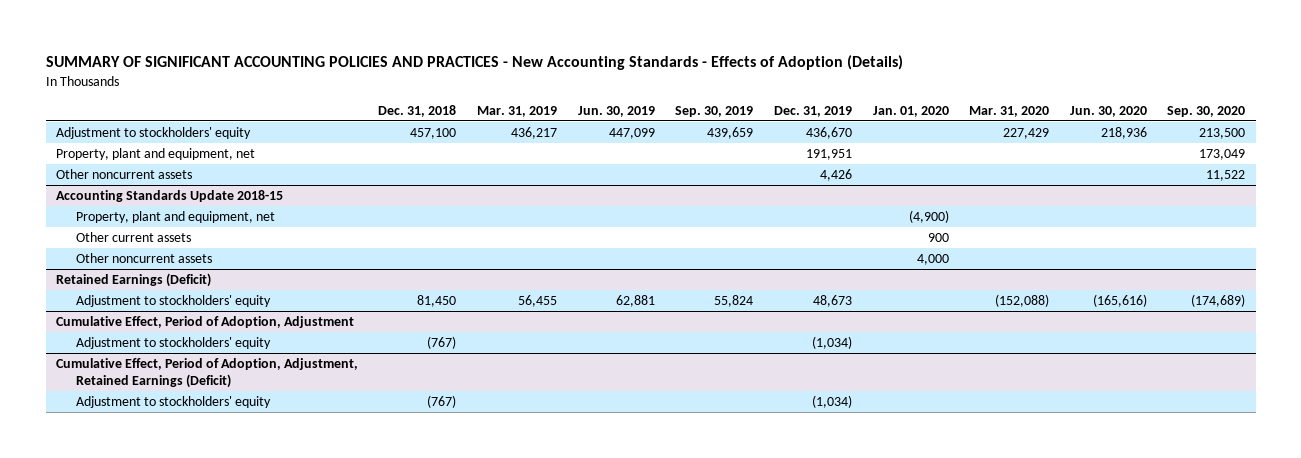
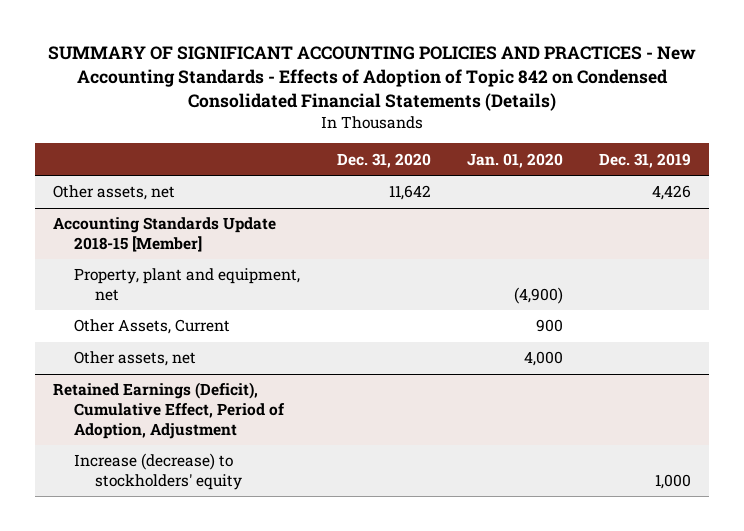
[45,54,903,70] SUMMARY OF SIGNIFICANT ACCOUNTING POLICIES AND PRACTICES - New Accounting Standards - Effects of Adoption (Details) -> [48,46,697,112] SUMMARY OF SIGNIFICANT ACCOUNTING POLICIES AND PRACTICES - New Accounting Standards - Effects of Adoption of Topic 842 on Condensed Consolidated Financial Statements (Details)
[378,104,457,117] Dec. 31, 2018 -> none
[477,105,558,117] Mar. 31, 2019 -> none
[577,105,655,117] Jun. 30, 2019 -> none
[675,105,754,117] Sep. 30, 2019 -> none
[969,105,1050,117] Mar. 31, 2020 -> none
[1069,105,1147,117] Jun. 30, 2020 -> none
[1167,105,1246,117] Sep. 30, 2020 -> none
none -> [336,152,431,168] Dec. 31, 2020
[55,127,251,140] Adjustment to stockholders' equity -> none
[55,148,255,161] Property, plant and equipment, net -> none
[55,169,192,180] Other noncurrent assets -> [53,185,176,201] Other assets, net
[55,190,283,203] Accounting Standards Update 2018-15 -> [53,217,277,253] Accounting Standards Update 2018-15 [Member]
[55,273,211,288] Retained Earnings (Deficit) -> none
[75,295,271,308] Adjustment to stockholders' equity -> none
[55,316,354,329] Cumulative Effect, Period of Adoption, Adjustment -> none
[75,337,271,350] Adjustment to stockholders' equity -> none
[75,232,191,243] Other current assets -> [74,319,231,335] Other Assets, Current
[75,253,212,264] Other noncurrent assets -> [74,351,197,367] Other assets, net
[55,358,358,389] Cumulative Effect, Period of Adoption, Adjustment, Retained Earnings (Deficit) -> [53,382,286,439] Retained Earnings (Deficit), Cumulative Effect, Period of Adoption, Adjustment
[75,396,271,409] Adjustment to stockholders' equity -> [74,453,243,491] Increase (decrease) to stockholders' equity
[811,395,852,409] (1,034) -> [654,474,691,490] 1,000

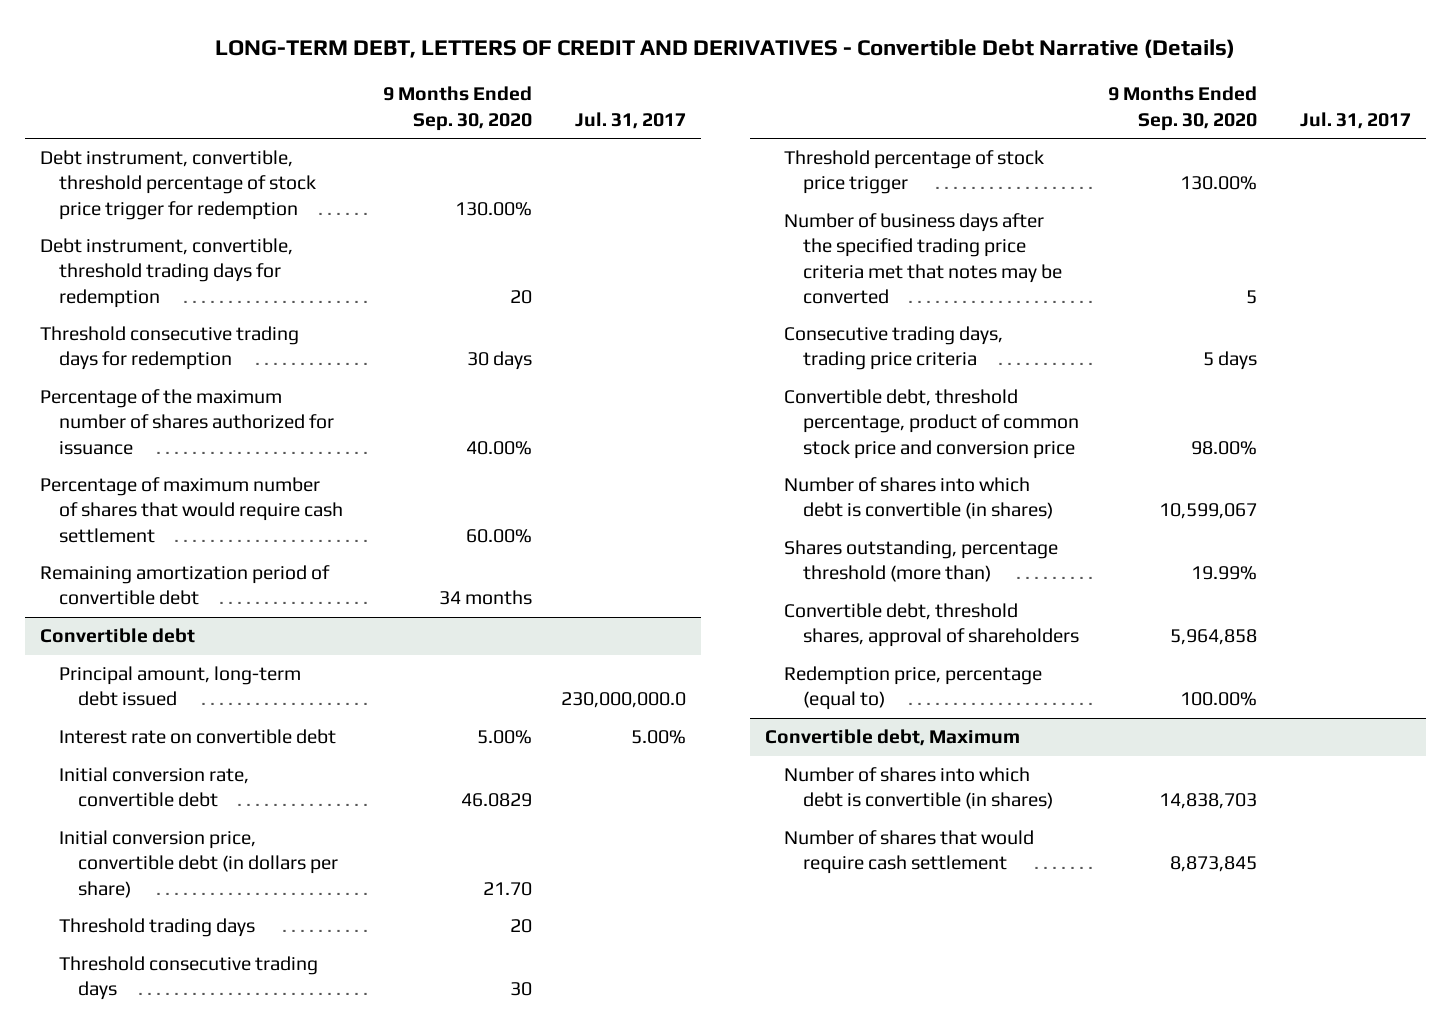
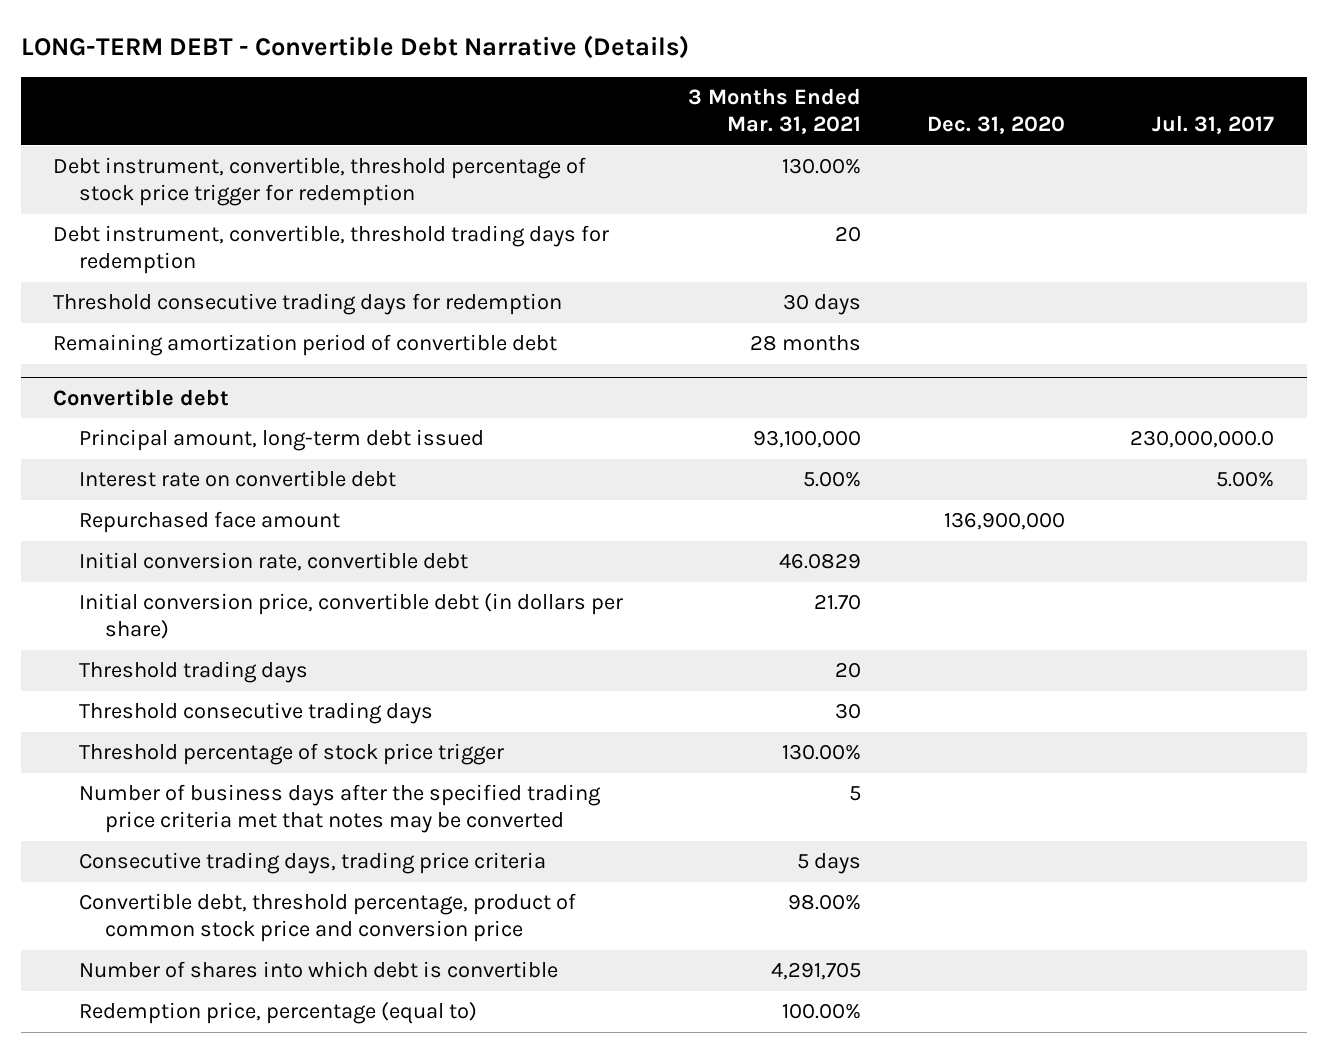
[215,39,1236,59] LONG-TERM DEBT, LETTERS OF CREDIT AND DERIVATIVES - Convertible Debt Narrative (Details) -> [20,34,689,59] LONG-TERM DEBT - Convertible Debt Narrative (Details)
[382,86,532,131] 9 Months Ended Sep. 30, 2020 -> none
none -> [688,88,862,135] 3 Months Ended Mar. 31, 2021
none -> [926,116,1065,135] Dec. 31, 2020
[39,389,334,455] Percentage of the maximum number of shares authorized for issuance -> none
[39,477,343,543] Percentage of maximum number of shares that would require cash settlement -> none
none -> [79,511,341,534] Repurchased face amount
[783,540,1058,583] Shares outstanding, percentage threshold (more than) -> none
[783,603,1079,648] Convertible debt, threshold shares, approval of shareholders -> none
[783,477,1053,520] Number of shares into which debt is convertible (in shares) -> [79,961,559,979] Number of shares into which debt is convertible
[764,729,1020,747] Convertible debt, Maximum -> none
[783,767,1053,810] Number of shares into which debt is convertible (in shares) -> none
[783,830,1034,875] Number of shares that would require cash settlement -> none

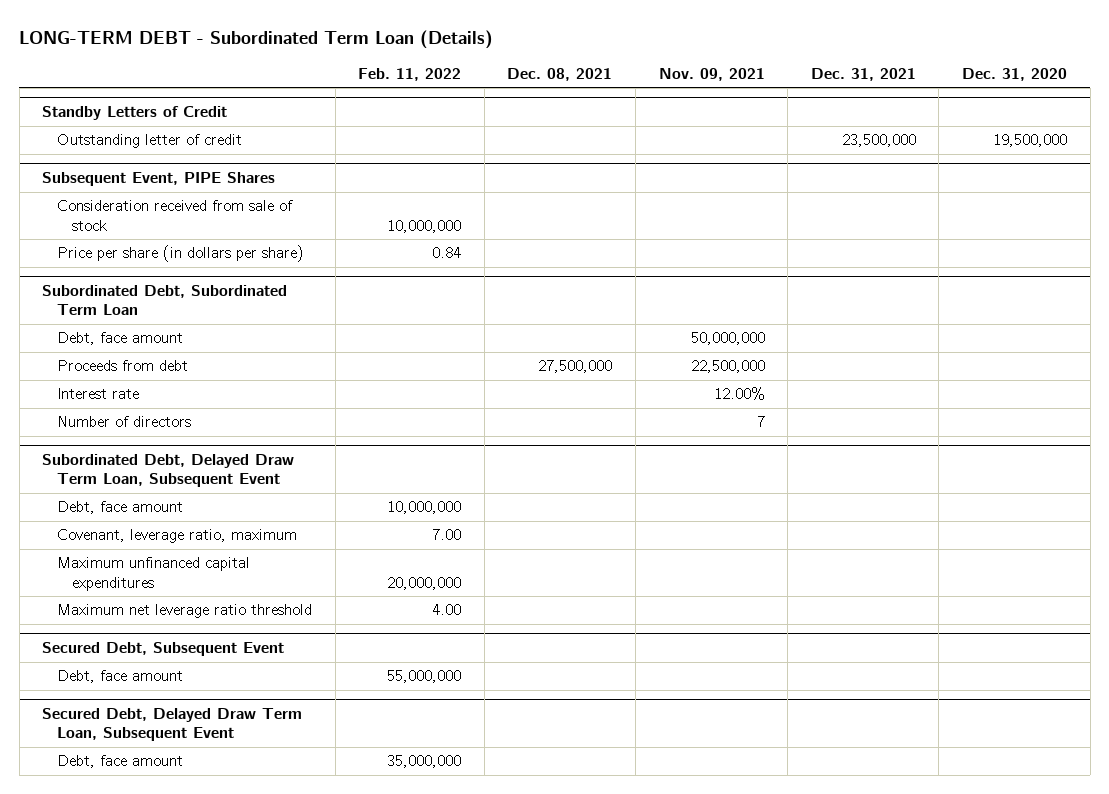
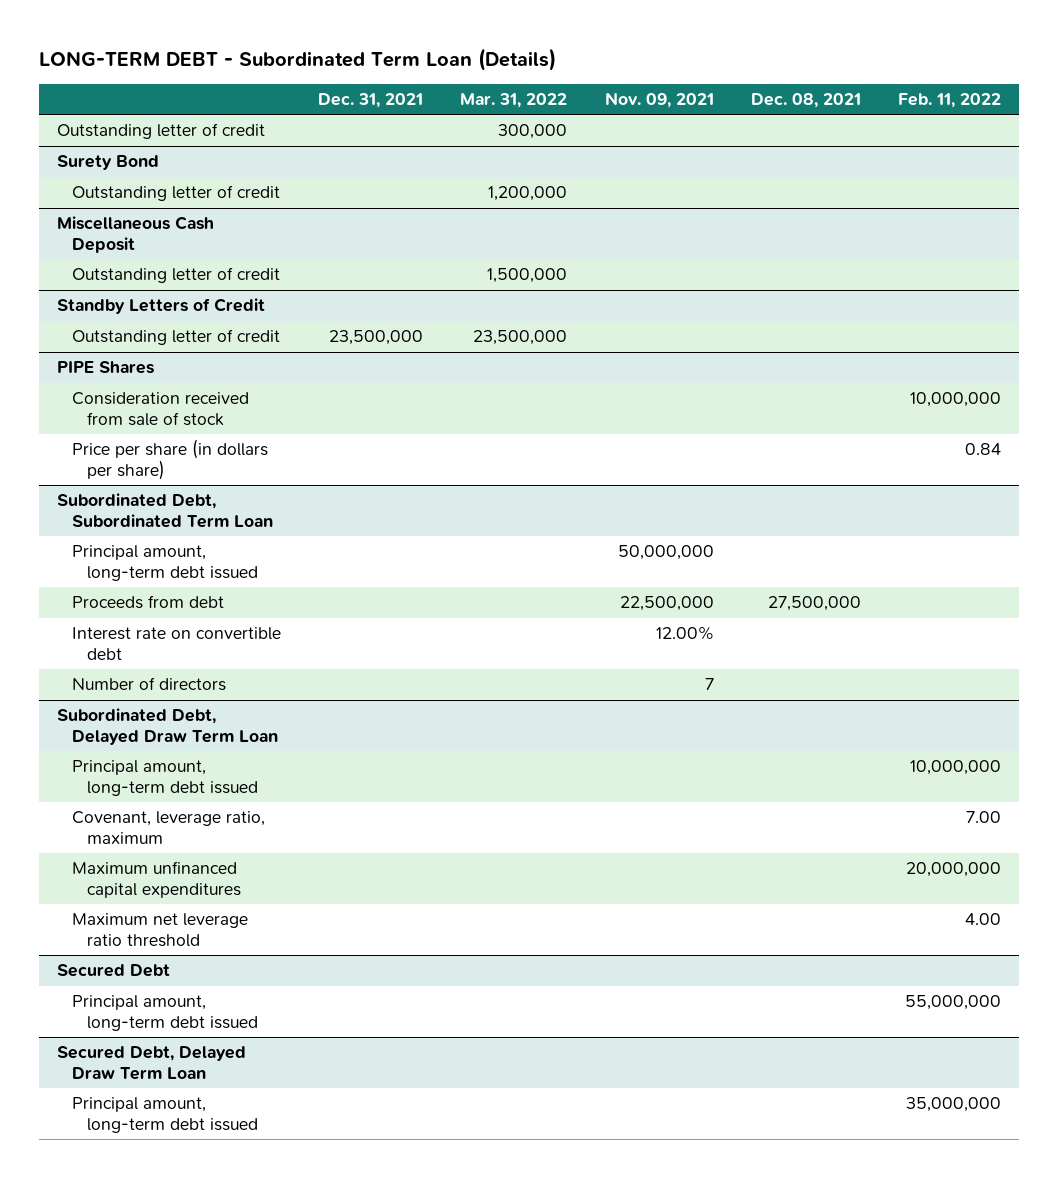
[961,67,1067,81] Dec. 31, 2020 -> none
none -> [460,92,568,108] Mar. 31, 2022
none -> [57,123,266,140] Outstanding letter of credit
none -> [57,155,160,171] Surety Bond
none -> [72,185,281,202] Outstanding letter of credit
none -> [57,216,215,253] Miscellaneous Cash Deposit
none -> [72,267,281,284] Outstanding letter of credit
[42,172,276,187] Subsequent Event, PIPE Shares -> [57,361,155,375] PIPE Shares
[57,332,184,346] Debt, face amount -> [72,545,259,581] Principal amount, long-term debt issued
[57,388,140,400] Interest rate -> [72,627,282,660] Interest rate on convertible debt
[42,454,295,488] Subordinated Debt, Delayed Draw Term Loan, Subsequent Event -> [57,708,279,745] Subordinated Debt, Delayed Draw Term Loan
[57,501,184,515] Debt, face amount -> [72,760,259,796] Principal amount, long-term debt issued
[42,642,285,657] Secured Debt, Subsequent Event -> [57,964,171,978] Secured Debt
[57,670,184,684] Debt, face amount -> [72,995,259,1031] Principal amount, long-term debt issued
[42,708,303,742] Secured Debt, Delayed Draw Term Loan, Subsequent Event -> [57,1046,247,1080] Secured Debt, Delayed Draw Term Loan
[57,755,184,769] Debt, face amount -> [72,1097,259,1133] Principal amount, long-term debt issued

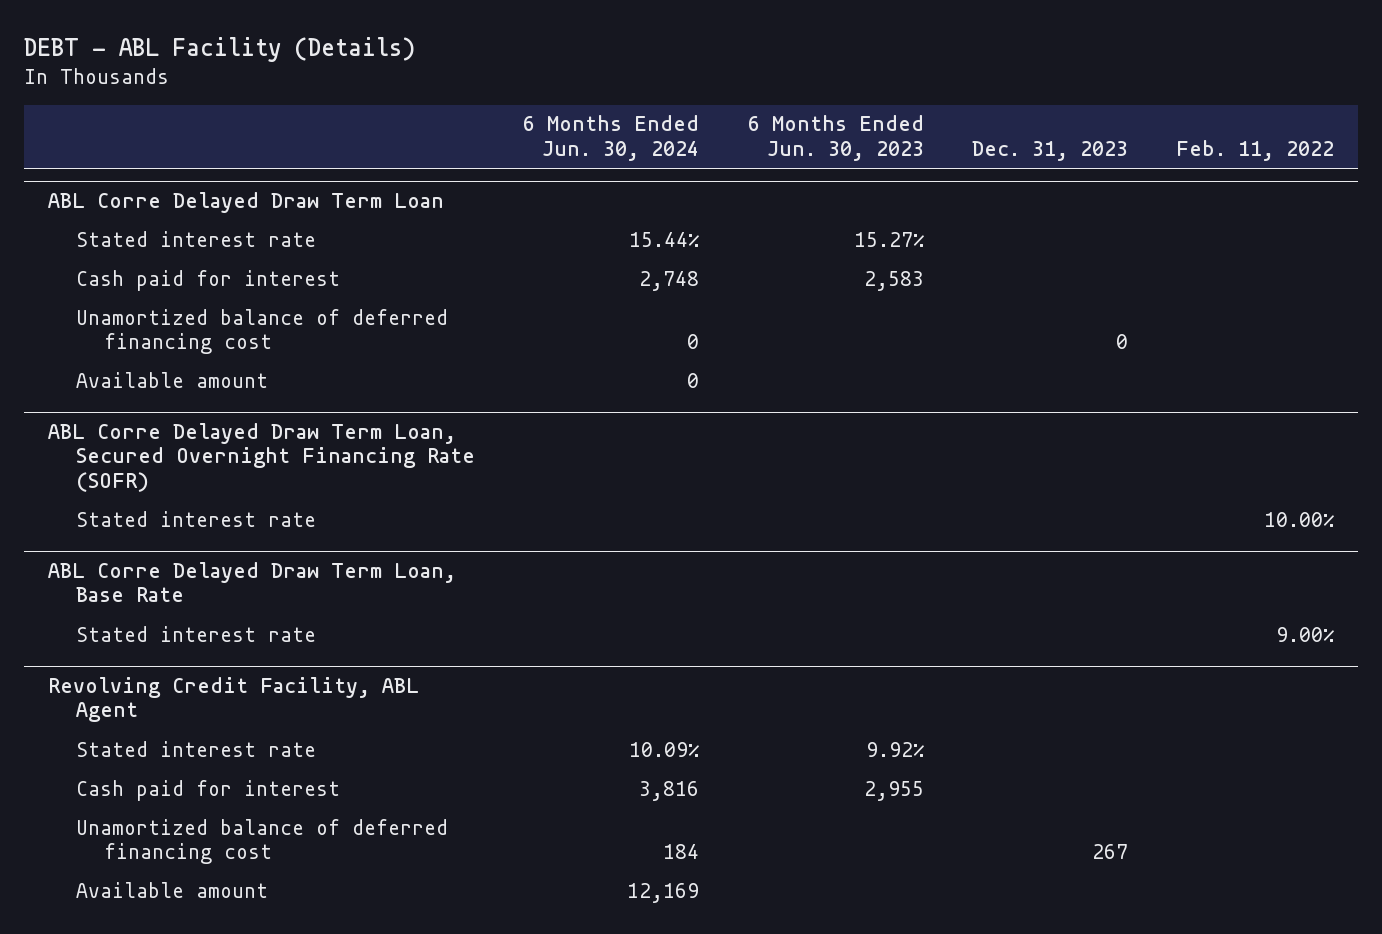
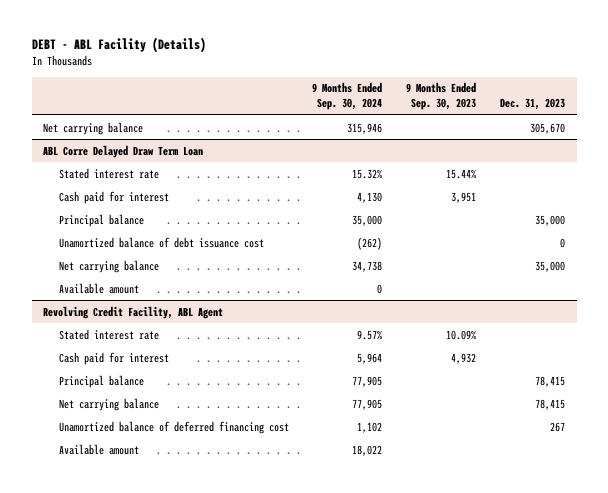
[523,115,700,161] 6 Months Ended Jun. 30, 2024 -> none
[747,115,924,161] 6 Months Ended Jun. 30, 2023 -> none
[1176,139,1335,161] Feb. 11, 2022 -> none
none -> [312,82,383,111] 9 Months Ended Sep. 30, 2024
none -> [406,82,477,111] 9 Months Ended Sep. 30, 2023
none -> [43,121,144,135] Net carrying balance
none -> [58,213,144,227] Principal balance
[76,308,449,355] Unamortized balance of deferred financing cost -> [58,236,264,248] Unamortized balance of debt issuance cost
none -> [58,259,159,273] Net carrying balance
[47,422,476,492] ABL Corre Delayed Draw Term Loan, Secured Overnight Financing Rate (SOFR) -> none
[76,510,317,527] Stated interest rate -> none
[47,561,456,603] ABL Corre Delayed Draw Term Loan, Base Rate -> none
[76,625,317,642] Stated interest rate -> none
none -> [58,374,144,388] Principal balance
none -> [58,397,159,411] Net carrying balance

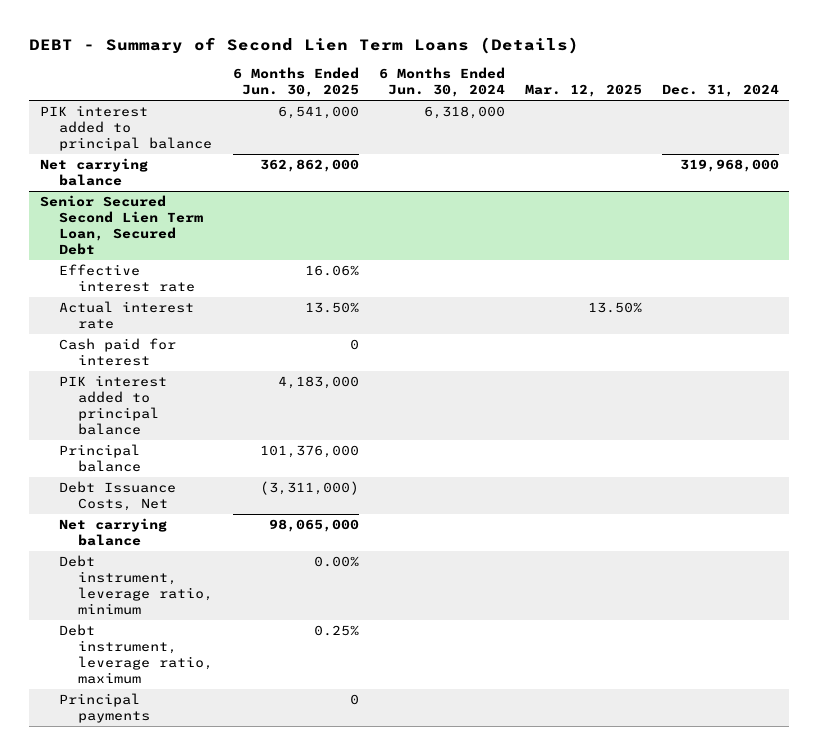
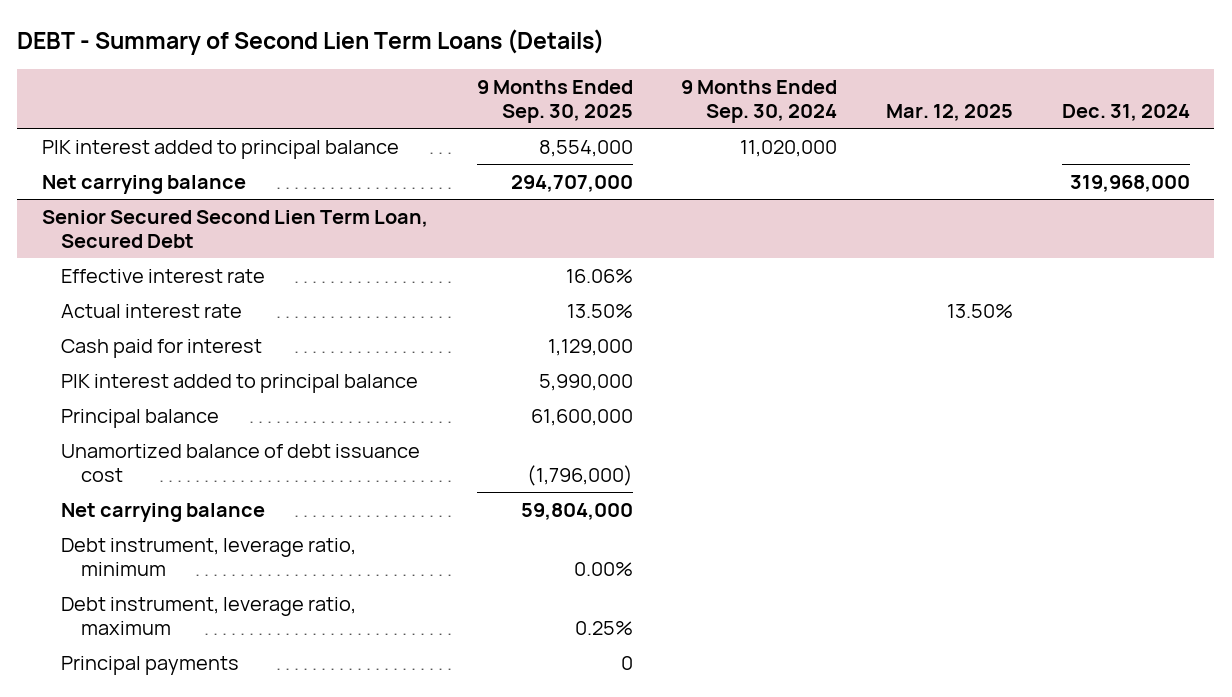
[232,67,359,98] 6 Months Ended Jun. 30, 2025 -> none
[379,67,506,98] 6 Months Ended Jun. 30, 2024 -> none
none -> [476,79,633,124] 9 Months Ended Sep. 30, 2025
none -> [681,79,838,124] 9 Months Ended Sep. 30, 2024
[58,481,176,511] Debt Issuance Costs, Net -> [61,443,421,483] Unamortized balance of debt issuance cost

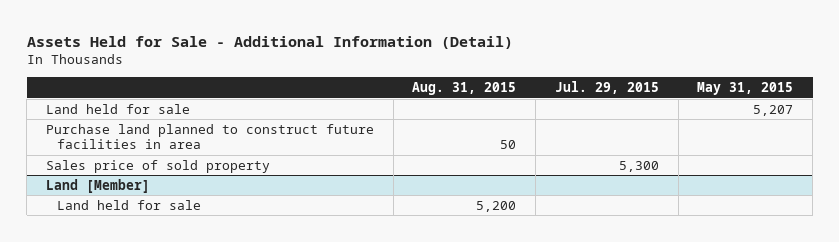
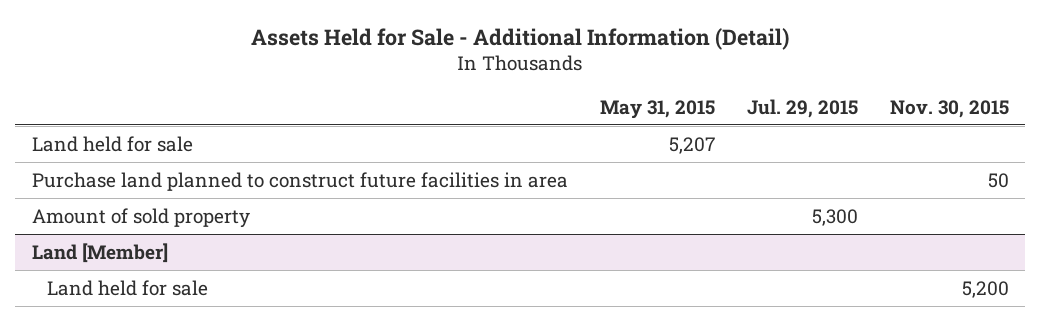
[412,82,517,96] Aug. 31, 2015 -> none
none -> [890,99,1010,118] Nov. 30, 2015
[45,159,270,173] Sales price of sold property -> [31,207,250,228] Amount of sold property

